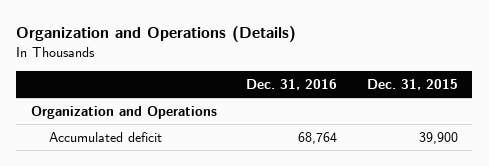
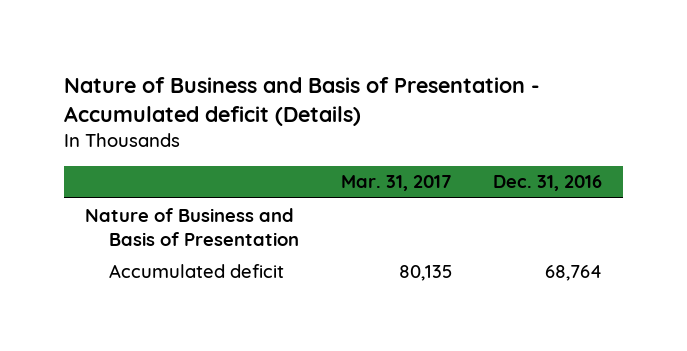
[16,26,297,43] Organization and Operations (Details) -> [63,76,540,126] Nature of Business and Basis of Presentation - Accumulated deficit (Details)
[366,79,458,91] Dec. 31, 2015 -> none
none -> [340,175,452,192] Mar. 31, 2017
[31,105,218,119] Organization and Operations -> [84,207,300,246] Nature of Business and Basis of Presentation

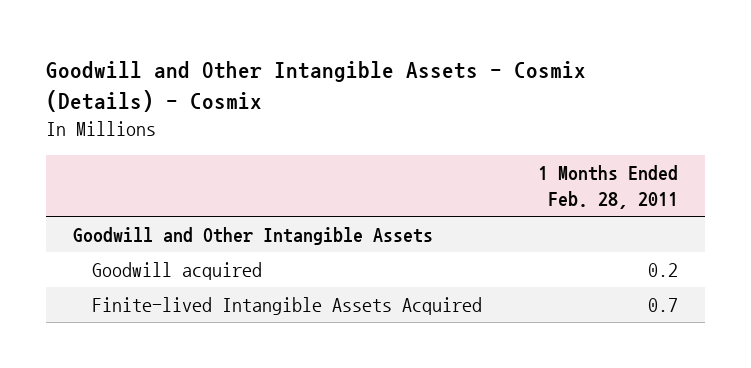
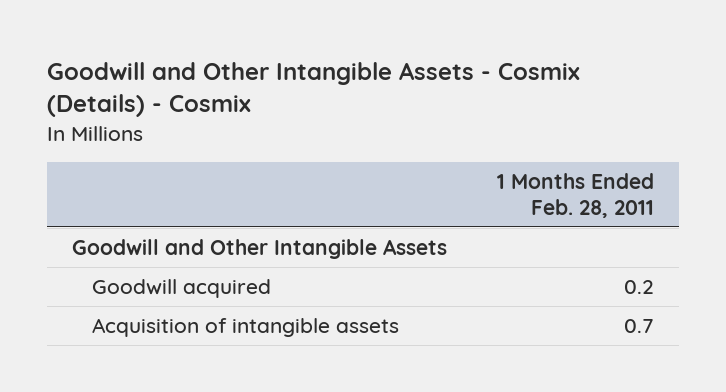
[92,296,483,315] Finite-lived Intangible Assets Acquired -> [92,318,400,338] Acquisition of intangible assets

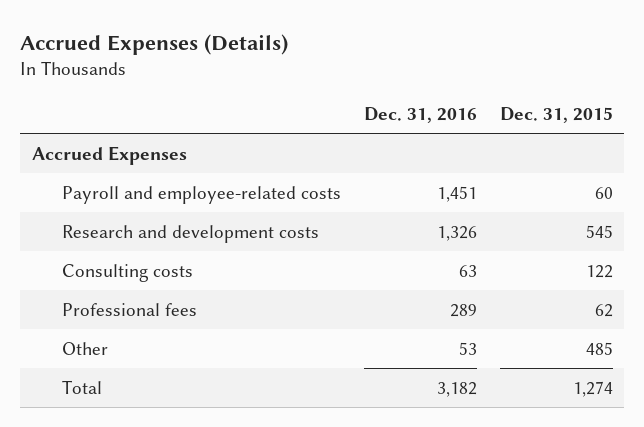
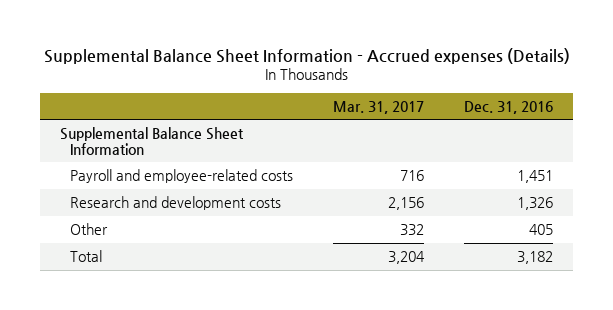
[20,33,289,55] Accrued Expenses (Details) -> [43,48,570,65] Supplemental Balance Sheet Information - Accrued expenses (Details)
[499,106,613,123] Dec. 31, 2015 -> none
none -> [332,100,424,114] Mar. 31, 2017
[31,145,187,165] Accrued Expenses -> none
none -> [60,126,245,155] Supplemental Balance Sheet Information
[61,263,193,282] Consulting costs -> none
[61,302,197,316] Professional fees -> none
[458,341,477,355] 53 -> [528,223,553,235] 405

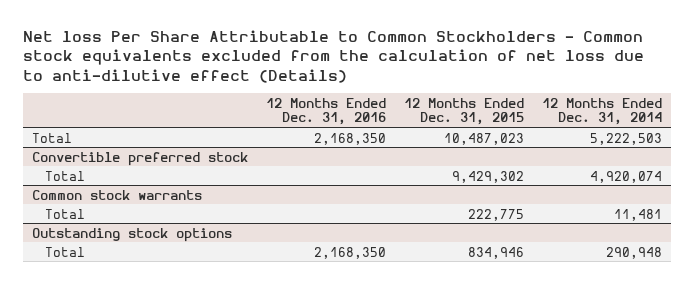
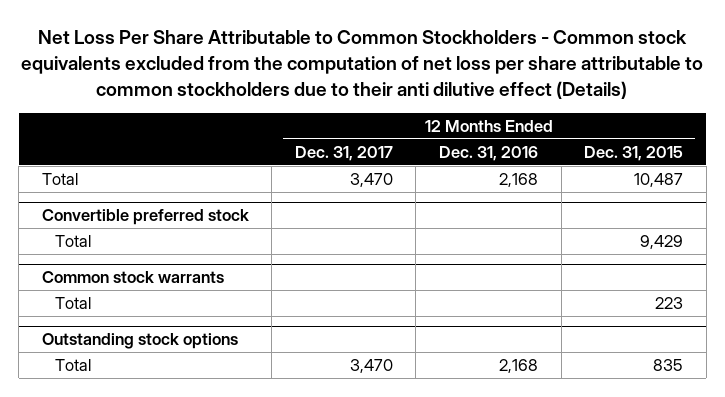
[22,30,644,83] Net loss Per Share Attributable to Common Stockholders - Common stock equivalents excluded from the calculation of net loss due to anti-dilutive effect (Details) -> [21,30,704,100] Net Loss Per Share Attributable to Common Stockholders - Common stock equivalents excluded from the computation of net loss per share attributable to common stockholders due to their anti dilutive effect (Details)
[541,97,662,126] 12 Months Ended Dec. 31, 2014 -> none
none -> [294,145,393,161] Dec. 31, 2017
[313,132,386,145] 2,168,350 -> [498,173,538,188] 2,168
[443,132,524,145] 10,487,023 -> [634,173,684,188] 10,487
[451,170,524,183] 9,429,302 -> [640,235,684,250] 9,429
[467,208,524,221] 222,775 -> [655,297,684,310] 223
[313,246,386,259] 2,168,350 -> [498,359,538,374] 2,168
[467,246,524,259] 834,946 -> [653,359,684,372] 835

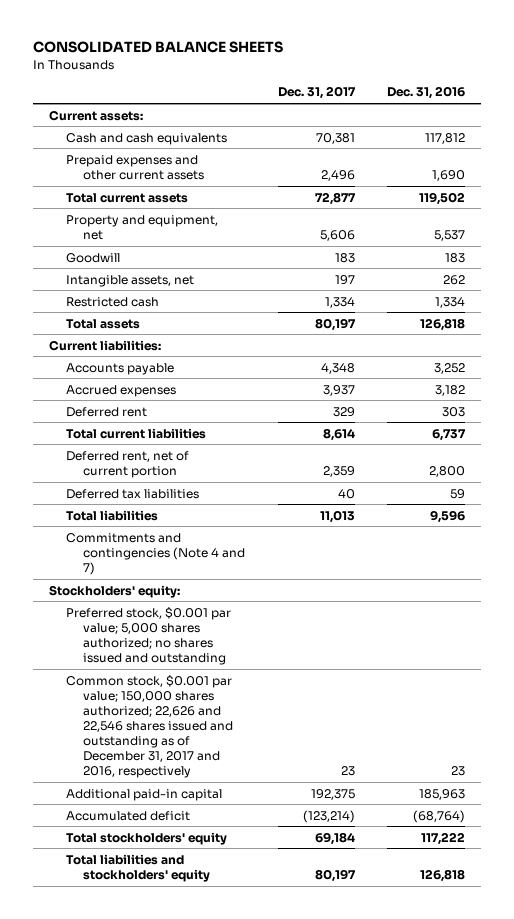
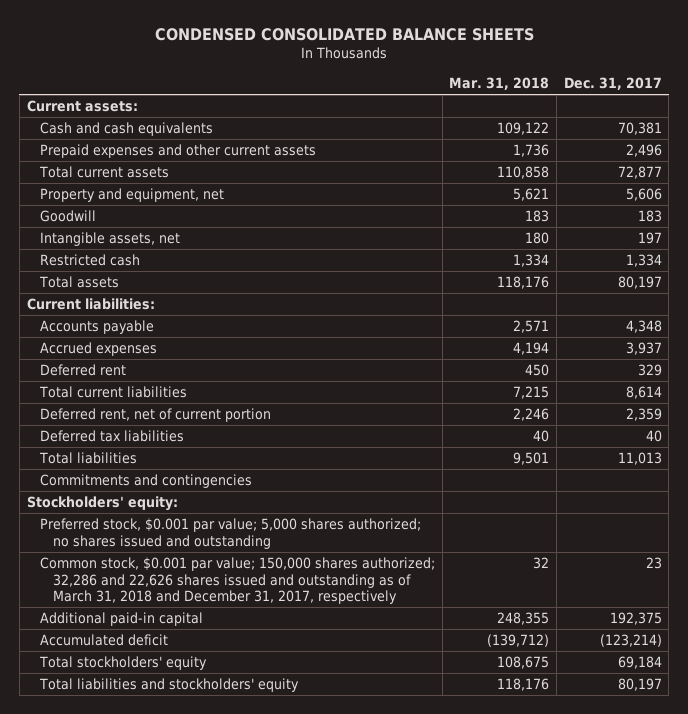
[33,41,284,54] CONSOLIDATED BALANCE SHEETS -> [155,28,535,42] CONDENSED CONSOLIDATED BALANCE SHEETS
[386,86,465,100] Dec. 31, 2016 -> none
none -> [449,77,550,91] Mar. 31, 2018
[66,532,246,575] Commitments and contingencies (Note 4 and 7) -> [39,474,252,489] Commitments and contingencies
[66,674,234,779] Common stock, $0.001 par value; 150,000 shares authorized; 22,626 and 22,546 shares issued and outstanding as of December 31, 2017 and 2016, respectively -> [39,557,435,605] Common stock, $0.001 par value; 150,000 shares authorized; 32,286 and 22,626 shares issued and outstanding as of March 31, 2018 and December 31, 2017, respectively

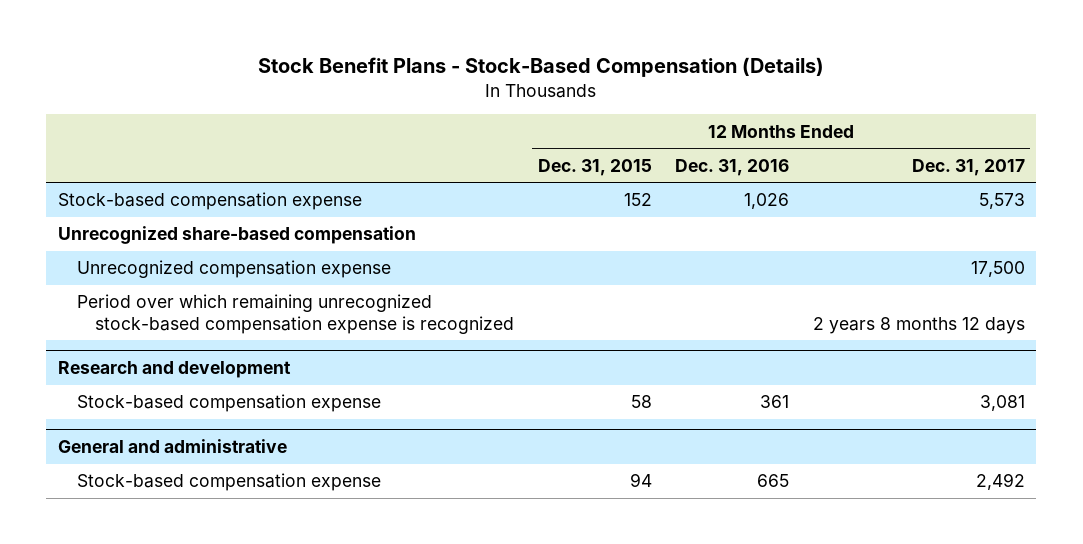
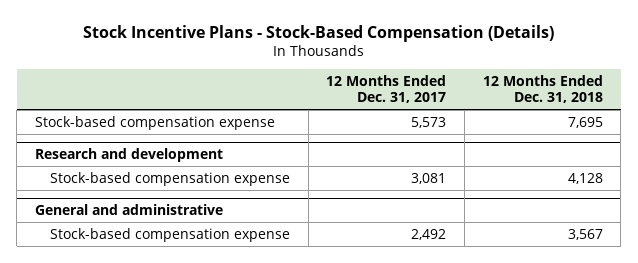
[258,57,825,78] Stock Benefit Plans - Stock-Based Compensation (Details) -> [82,24,554,42] Stock Incentive Plans - Stock-Based Compensation (Details)
[537,158,652,176] Dec. 31, 2015 -> none
[675,158,790,176] Dec. 31, 2016 -> none
none -> [482,75,603,104] 12 Months Ended Dec. 31, 2018
[58,226,417,245] Unrecognized share-based compensation -> none
[76,260,391,279] Unrecognized compensation expense -> none
[76,294,515,334] Period over which remaining unrecognized stock-based compensation expense is recognized -> none

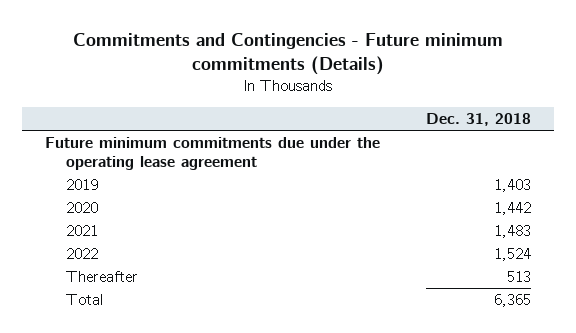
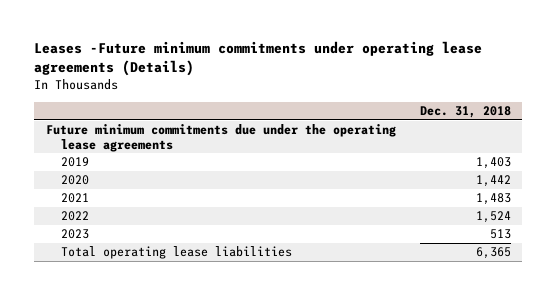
[72,32,503,76] Commitments and Contingencies - Future minimum commitments (Details) -> [34,41,483,77] Leases -Future minimum commitments under operating lease agreements (Details)
[44,137,380,171] Future minimum commitments due under the operating lease agreement -> [45,124,396,152] Future minimum commitments due under the operating lease agreements
[66,271,139,283] Thereafter -> [61,229,90,240] 2023
[66,294,105,306] Total -> [61,246,293,260] Total operating lease liabilities

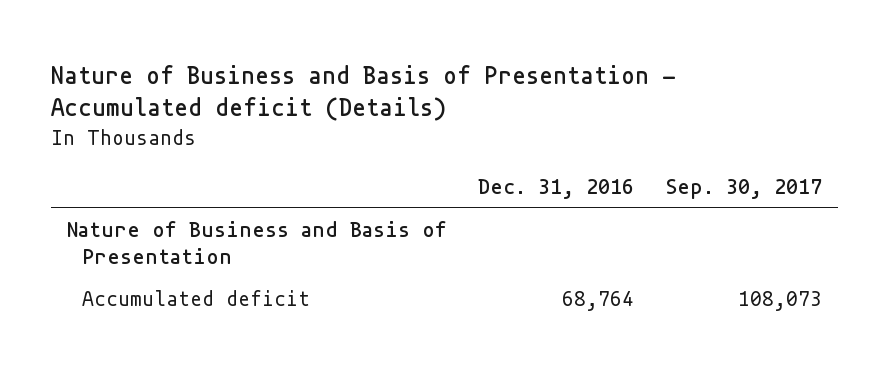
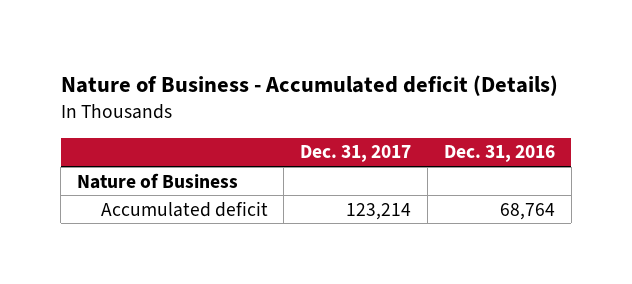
[51,64,677,122] Nature of Business and Basis of Presentation - Accumulated deficit (Details) -> [60,74,558,96] Nature of Business - Accumulated deficit (Details)
[666,179,823,200] Sep. 30, 2017 -> none
none -> [300,145,412,163] Dec. 31, 2017
[66,221,447,264] Nature of Business and Basis of Presentation -> [77,172,239,189] Nature of Business

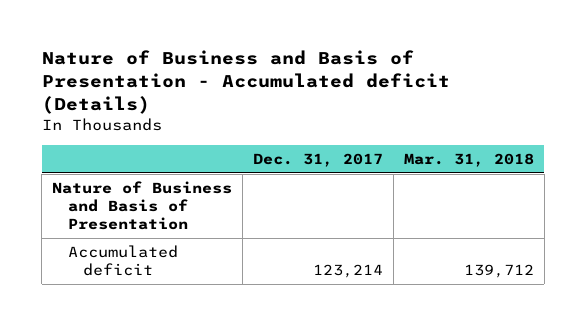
[60,74,558,96] Nature of Business - Accumulated deficit (Details) -> [41,50,450,115] Nature of Business and Basis of Presentation - Accumulated deficit (Details)
[443,145,555,163] Dec. 31, 2016 -> none
none -> [403,152,534,167] Mar. 31, 2018
[77,172,239,189] Nature of Business -> [51,181,232,231] Nature of Business and Basis of Presentation

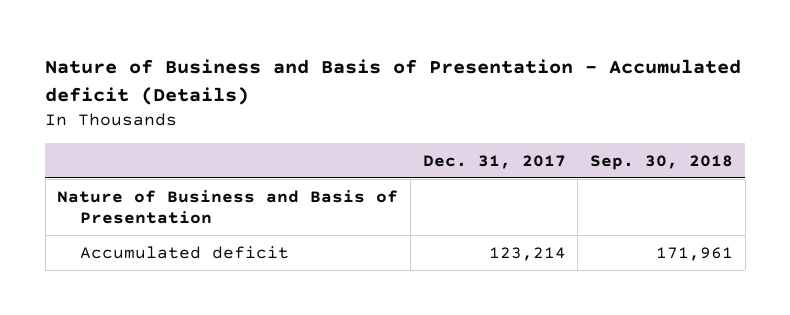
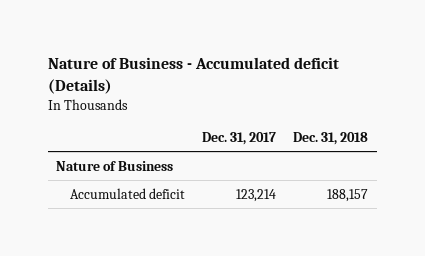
[45,59,742,105] Nature of Business and Basis of Presentation - Accumulated deficit (Details) -> [47,57,339,94] Nature of Business - Accumulated deficit (Details)
[590,154,734,170] Sep. 30, 2018 -> none
none -> [293,132,369,146] Dec. 31, 2018
[57,189,399,225] Nature of Business and Basis of Presentation -> [56,160,174,171] Nature of Business

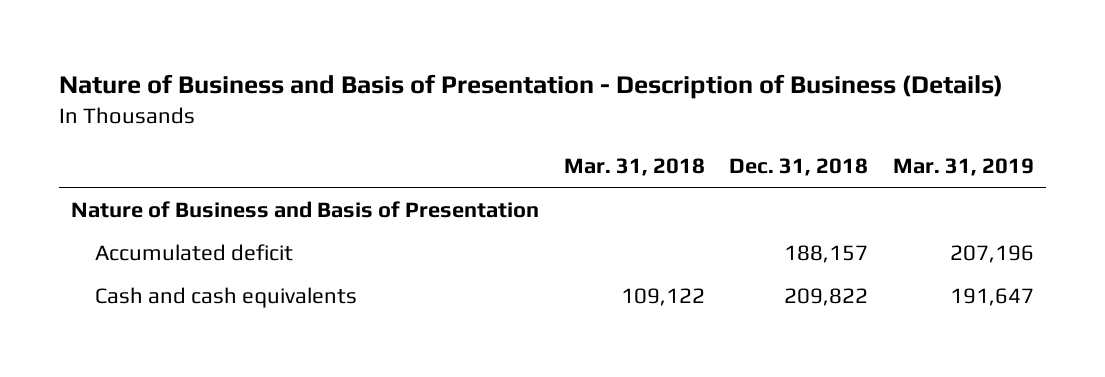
[47,57,339,94] Nature of Business - Accumulated deficit (Details) -> [59,74,1004,100] Nature of Business and Basis of Presentation - Description of Business (Details)
[202,132,277,146] Dec. 31, 2017 -> none
none -> [563,158,705,177] Mar. 31, 2018
none -> [892,158,1034,177] Mar. 31, 2019
[56,160,174,171] Nature of Business -> [71,201,540,219] Nature of Business and Basis of Presentation
none -> [95,287,358,309] Cash and cash equivalents

